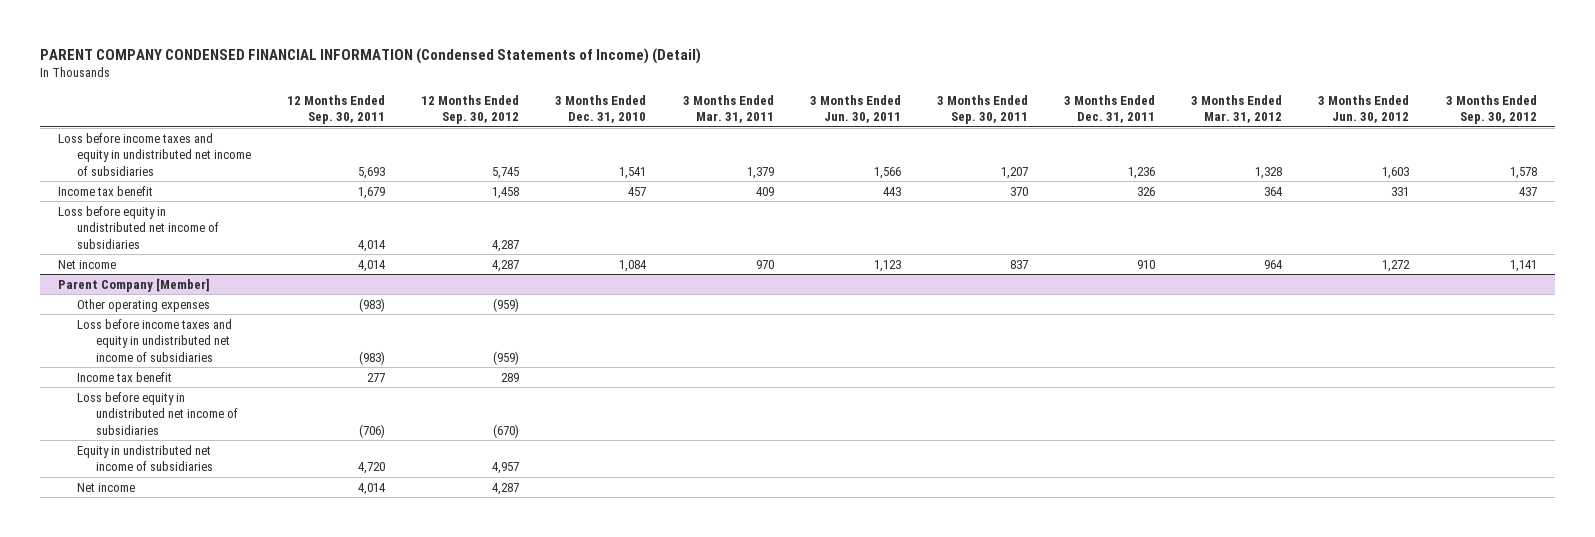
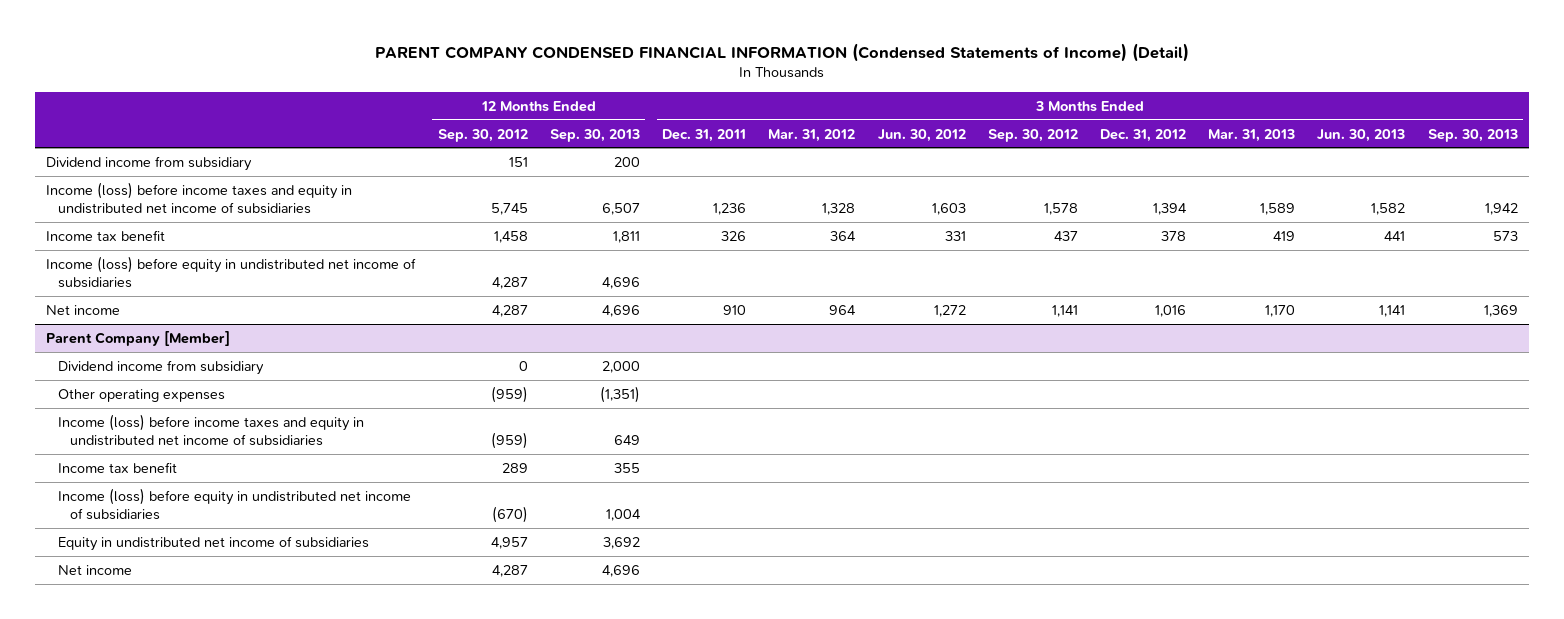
[286,94,385,125] 12 Months Ended Sep. 30, 2011 -> none
[555,94,647,124] 3 Months Ended Dec. 31, 2010 -> none
[682,94,774,124] 3 Months Ended Mar. 31, 2011 -> none
[809,94,901,124] 3 Months Ended Jun. 30, 2011 -> none
[936,94,1028,125] 3 Months Ended Sep. 30, 2011 -> none
none -> [549,128,640,142] Sep. 30, 2013
none -> [1099,128,1186,142] Dec. 31, 2012
none -> [1208,128,1296,142] Mar. 31, 2013
none -> [1317,128,1406,142] Jun. 30, 2013
none -> [1427,128,1518,142] Sep. 30, 2013
none -> [46,155,253,171] Dividend income from subsidiary
[57,132,251,176] Loss before income taxes and equity in undistributed net income of subsidiaries -> [46,181,353,215] Income (loss) before income taxes and equity in undistributed net income of subsidiaries
[57,205,219,249] Loss before equity in undistributed net income of subsidiaries -> [46,255,417,289] Income (loss) before equity in undistributed net income of subsidiaries
none -> [58,359,265,375] Dividend income from subsidiary
[76,318,232,362] Loss before income taxes and equity in undistributed net income of subsidiaries -> [58,413,365,447] Income (loss) before income taxes and equity in undistributed net income of subsidiaries
[76,391,238,435] Loss before equity in undistributed net income of subsidiaries -> [58,487,412,521] Income (loss) before equity in undistributed net income of subsidiaries

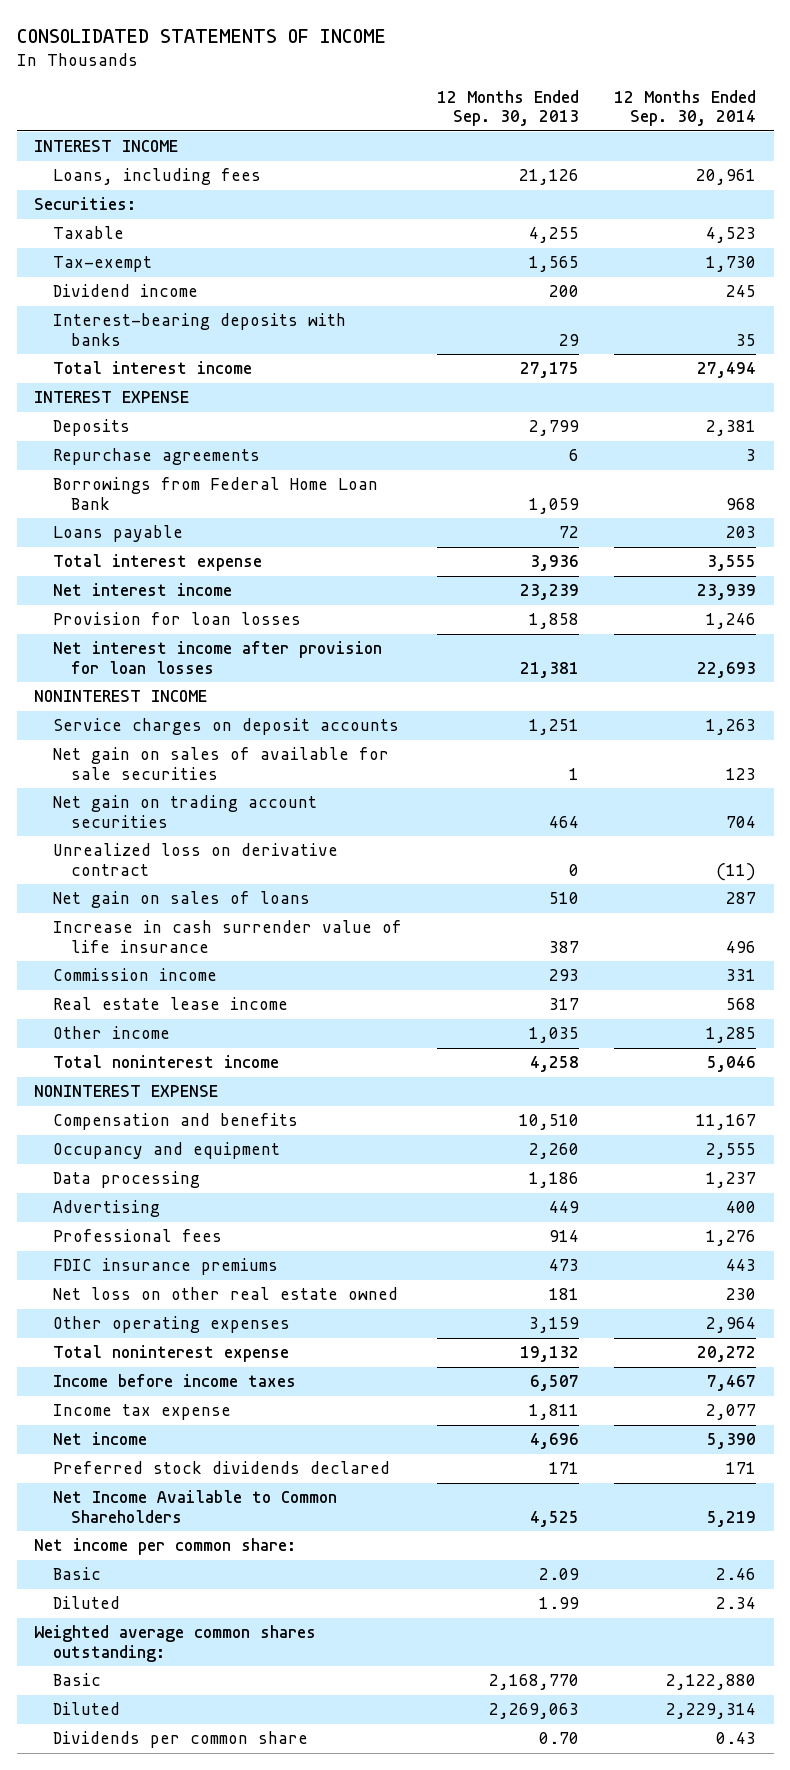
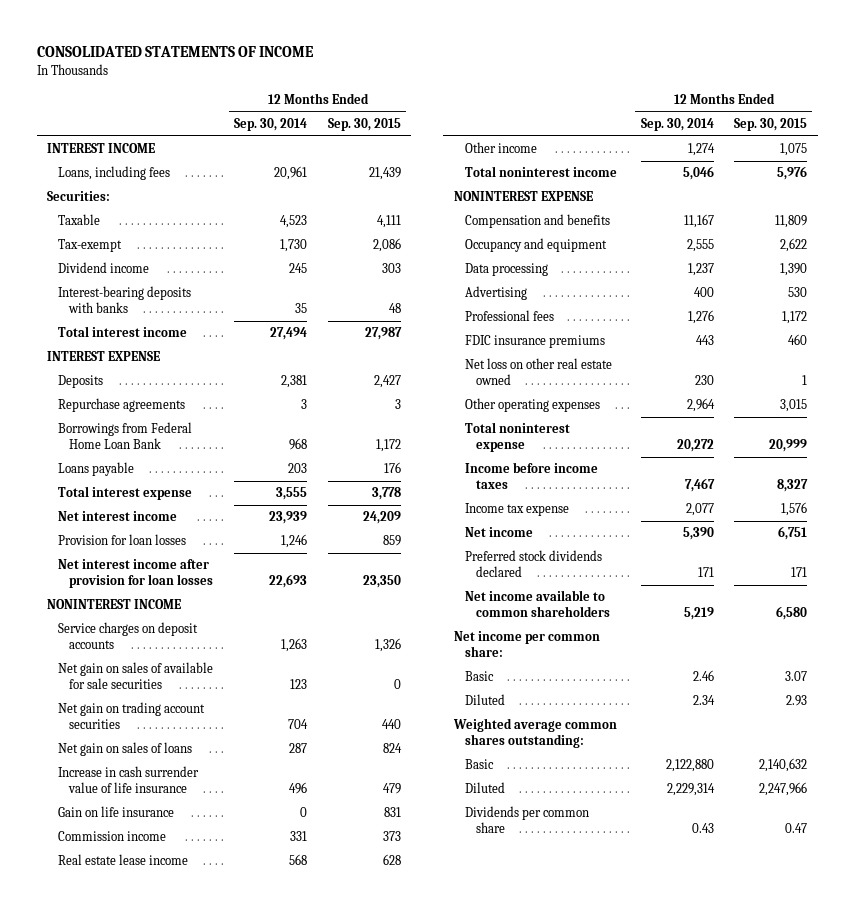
[436,89,579,127] 12 Months Ended Sep. 30, 2013 -> none
none -> [327,118,401,132] Sep. 30, 2015
[52,843,338,876] Unrealized loss on derivative contract -> none
none -> [58,806,175,818] Gain on life insurance
[706,1027,757,1044] 1,285 -> [687,143,715,157] 1,274
[52,1490,337,1523] Net Income Available to Common Shareholders -> [464,590,610,618] Net income available to common shareholders

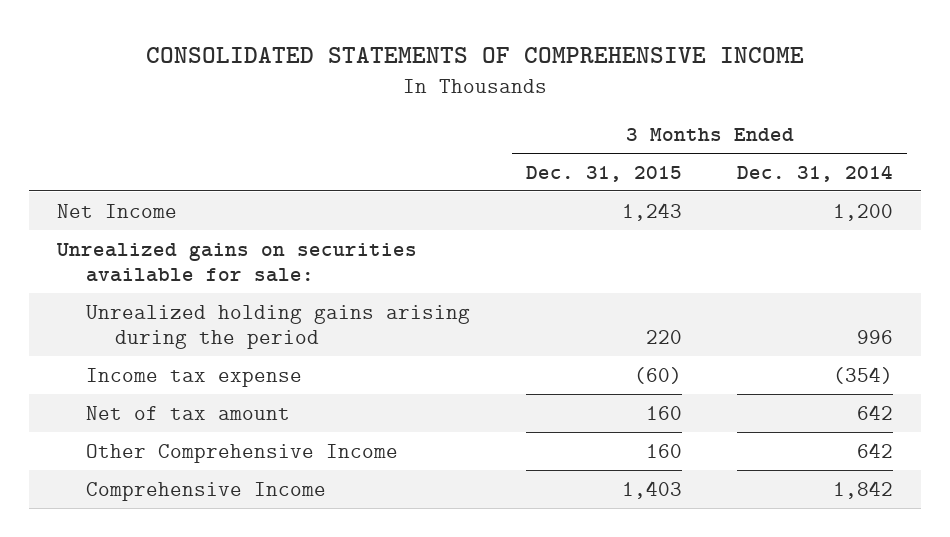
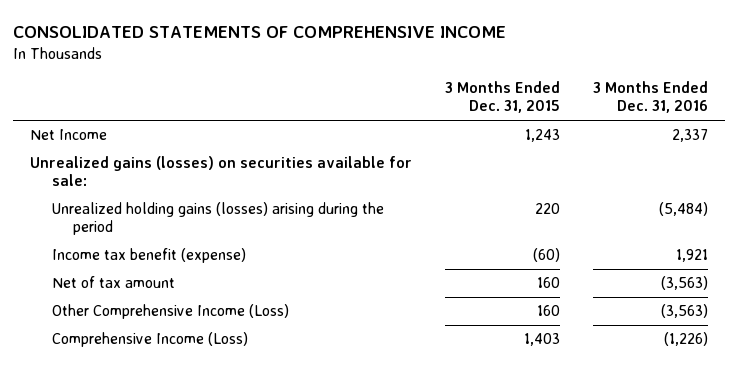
[737,164,894,182] Dec. 31, 2014 -> none
none -> [593,81,709,114] 3 Months Ended Dec. 31, 2016
[55,242,417,283] Unrealized gains on securities available for sale: -> [30,156,413,187] Unrealized gains (losses) on securities available for sale:
[85,304,470,350] Unrealized holding gains arising during the period -> [51,202,384,236] Unrealized holding gains (losses) arising during the period
[85,367,302,387] Income tax expense -> [51,248,246,264] Income tax benefit (expense)
[85,443,398,463] Other Comprehensive Income -> [51,304,289,320] Other Comprehensive Income (Loss)
[85,481,326,501] Comprehensive Income -> [51,332,248,348] Comprehensive Income (Loss)

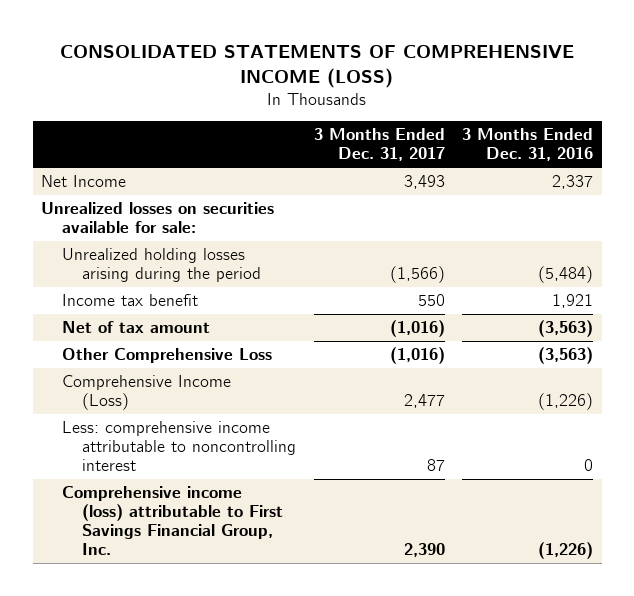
[13,25,507,38] CONSOLIDATED STATEMENTS OF COMPREHENSIVE INCOME -> [60,44,575,89] CONSOLIDATED STATEMENTS OF COMPREHENSIVE INCOME (LOSS)
[445,81,561,114] 3 Months Ended Dec. 31, 2015 -> none
none -> [313,128,445,162] 3 Months Ended Dec. 31, 2017
[30,156,413,187] Unrealized gains (losses) on securities available for sale: -> [41,202,275,234] Unrealized losses on securities available for sale:
[51,202,384,236] Unrealized holding gains (losses) arising during the period -> [61,248,262,283] Unrealized holding losses arising during the period
[51,248,246,264] Income tax benefit (expense) -> [61,294,198,307] Income tax benefit
[51,304,289,320] Other Comprehensive Income (Loss) -> [61,348,272,364] Other Comprehensive Loss
none -> [61,421,297,471] Less: comprehensive income attributable to noncontrolling interest
none -> [61,486,284,555] Comprehensive income (loss) attributable to First Savings Financial Group, Inc.

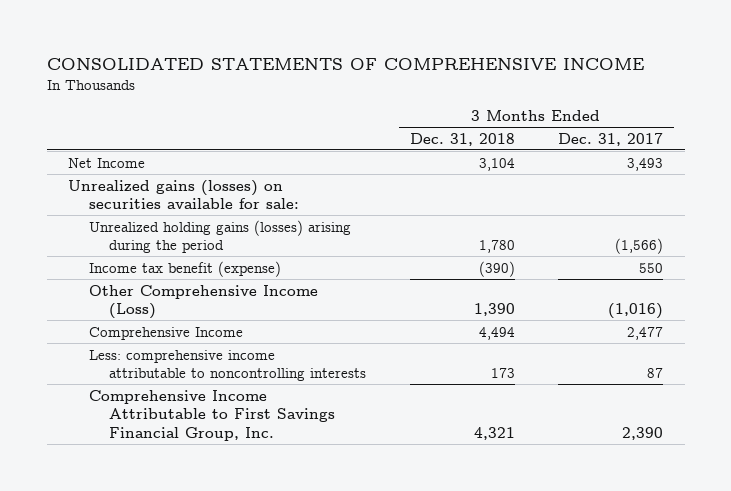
[60,44,575,89] CONSOLIDATED STATEMENTS OF COMPREHENSIVE INCOME (LOSS) -> [46,57,644,70] CONSOLIDATED STATEMENTS OF COMPREHENSIVE INCOME
[462,128,594,162] 3 Months Ended Dec. 31, 2016 -> none
none -> [409,132,515,146] Dec. 31, 2018
[61,321,210,334] Net of tax amount -> none
[41,202,275,234] Unrealized losses on securities available for sale: -> [68,179,299,210] Unrealized gains (losses) on securities available for sale:
[61,248,262,283] Unrealized holding losses arising during the period -> [88,219,351,254] Unrealized holding gains (losses) arising during the period
[61,294,198,307] Income tax benefit -> [88,260,281,277] Income tax benefit (expense)
[61,348,272,364] Other Comprehensive Loss -> [88,284,318,320] Other Comprehensive Income (Loss)
[61,375,231,411] Comprehensive Income (Loss) -> [88,326,243,340] Comprehensive Income
[61,421,297,471] Less: comprehensive income attributable to noncontrolling interest -> [88,349,367,382] Less: comprehensive income attributable to noncontrolling interests
[61,486,284,555] Comprehensive income (loss) attributable to First Savings Financial Group, Inc. -> [88,389,336,441] Comprehensive Income Attributable to First Savings Financial Group, Inc.

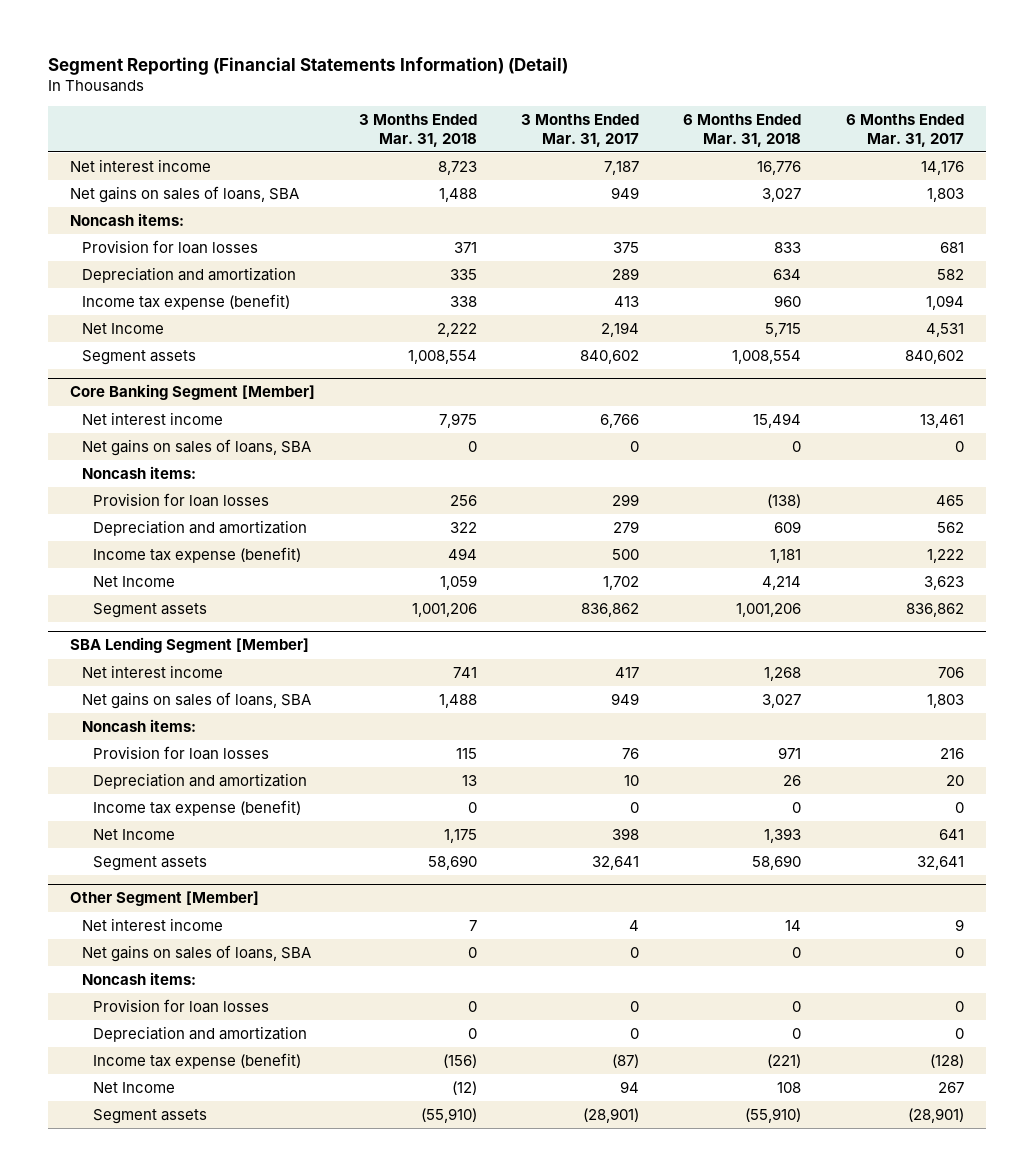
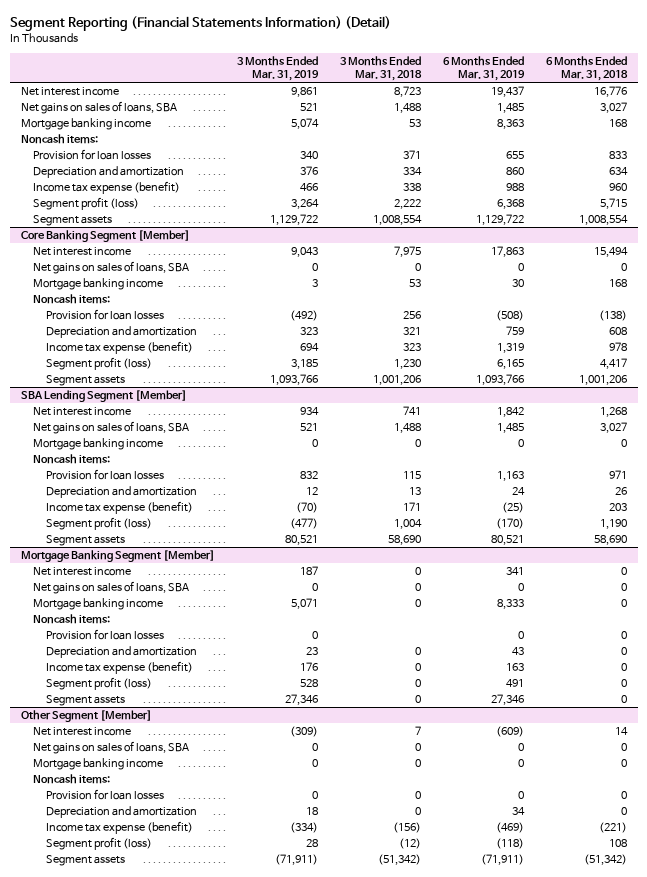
[521,114,640,147] 3 Months Ended Mar. 31, 2017 -> none
[845,114,964,147] 6 Months Ended Mar. 31, 2017 -> none
none -> [236,56,319,82] 3 Months Ended Mar. 31, 2019
none -> [442,56,525,82] 6 Months Ended Mar. 31, 2019
none -> [20,118,151,131] Mortgage banking income
[450,269,478,281] 335 -> [402,167,422,176] 334
[81,323,164,335] Net Income -> [33,197,140,211] Segment profit (loss)
none -> [33,278,164,291] Mortgage banking income
[93,576,176,588] Net Income -> none
[450,522,478,534] 322 -> [402,327,421,336] 321
[774,521,802,534] 609 -> [608,327,627,336] 608
[448,548,478,561] 494 -> [402,343,421,352] 323
[770,549,802,564] 1,181 -> [608,342,627,352] 978
none -> [45,357,152,371] Segment profit (loss)
none -> [33,438,164,451] Mortgage banking income
[93,829,176,841] Net Income -> none
[468,802,478,814] 0 -> [402,502,421,512] 171
[792,802,802,814] 0 -> [608,503,627,512] 203
none -> [45,517,152,531] Segment profit (loss)
none -> [20,550,215,563] Mortgage Banking Segment [Member]
none -> [33,567,132,577] Net interest income
none -> [33,581,190,595] Net gains on sales of loans, SBA
none -> [33,598,164,611] Mortgage banking income
none -> [33,614,111,625] Noncash items:
none -> [45,629,164,641] Provision for loan losses
none -> [45,646,197,659] Depreciation and amortization
none -> [45,661,193,675] Income tax expense (benefit)
none -> [45,677,152,691] Segment profit (loss)
none -> [45,695,125,707] Segment assets
none -> [33,758,164,771] Mortgage banking income
[93,1082,176,1094] Net Income -> [45,837,152,851] Segment profit (loss)
[421,1108,478,1124] (55,910) -> [377,854,421,866] (51,342)
[745,1108,802,1124] (55,910) -> [583,854,627,866] (51,342)

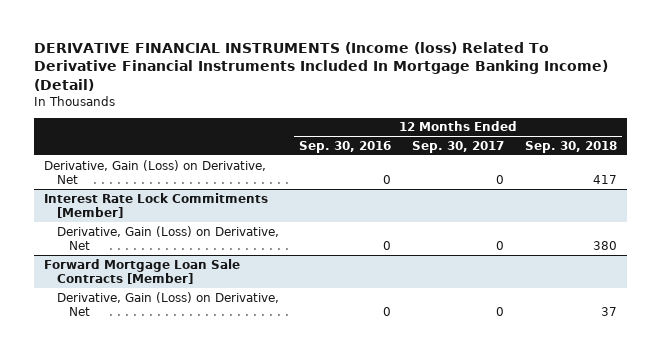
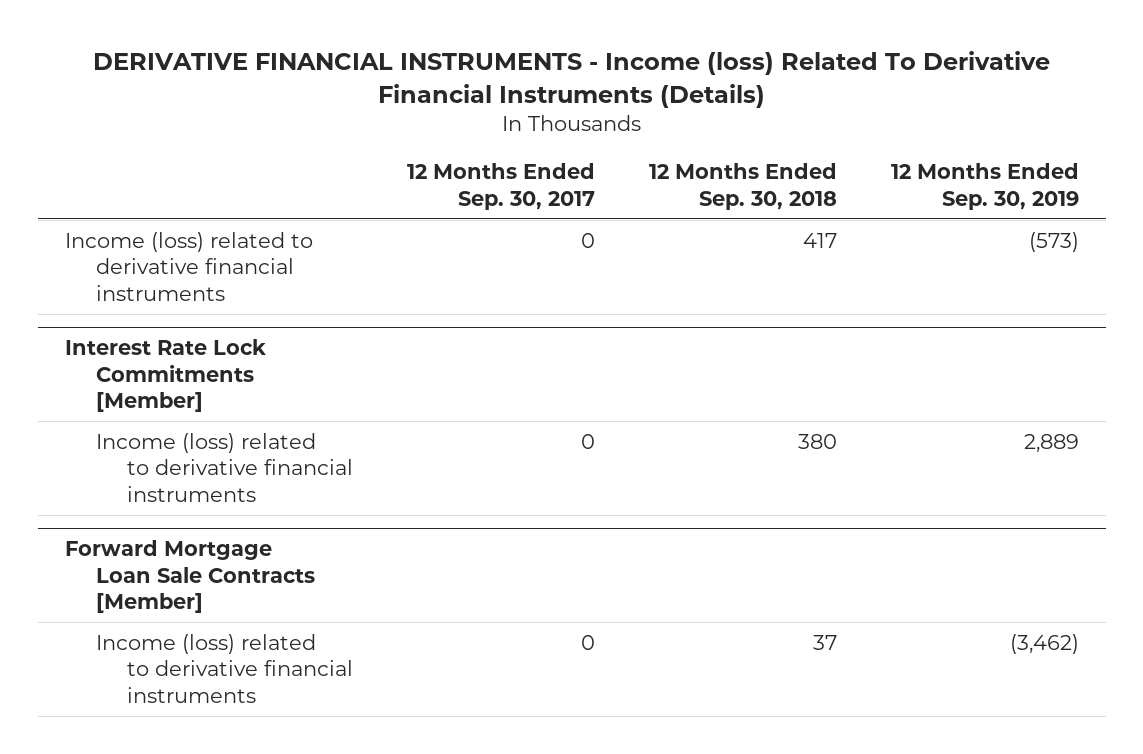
[34,41,609,91] DERIVATIVE FINANCIAL INSTRUMENTS (Income (loss) Related To Derivative Financial Instruments Included In Mortgage Banking Income) (Detail) -> [92,51,1050,108] DERIVATIVE FINANCIAL INSTRUMENTS - Income (loss) Related To Derivative Financial Instruments (Details)
[299,140,392,153] Sep. 30, 2016 -> none
none -> [890,163,1079,210] 12 Months Ended Sep. 30, 2019
[44,159,267,184] Derivative, Gain (Loss) on Derivative, Net -> [64,231,313,302] Income (loss) related to derivative financial instruments
[56,225,279,250] Derivative, Gain (Loss) on Derivative, Net -> [96,432,354,503] Income (loss) related to derivative financial instruments
[56,291,279,316] Derivative, Gain (Loss) on Derivative, Net -> [96,633,354,704] Income (loss) related to derivative financial instruments

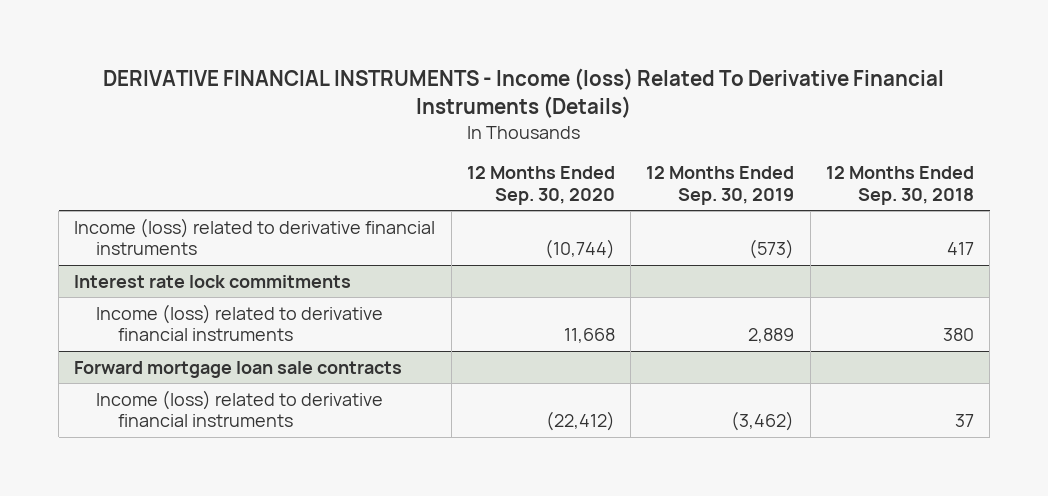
[407,163,596,210] 12 Months Ended Sep. 30, 2017 -> none
none -> [466,166,615,205] 12 Months Ended Sep. 30, 2020
[64,338,266,413] Interest Rate Lock Commitments [Member] -> [74,274,352,288] Interest rate lock commitments
[64,539,316,614] Forward Mortgage Loan Sale Contracts [Member] -> [74,360,403,378] Forward mortgage loan sale contracts

